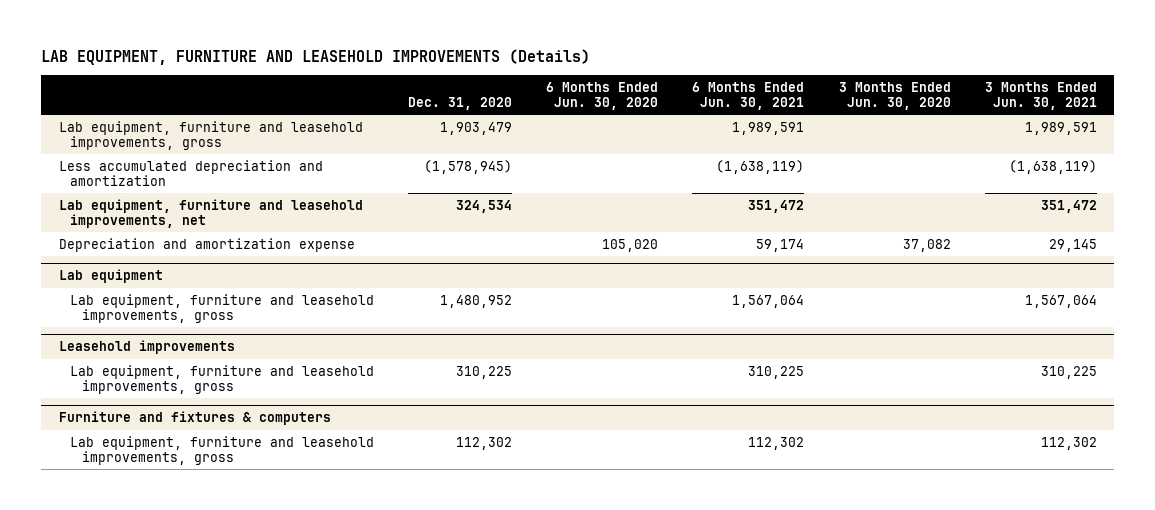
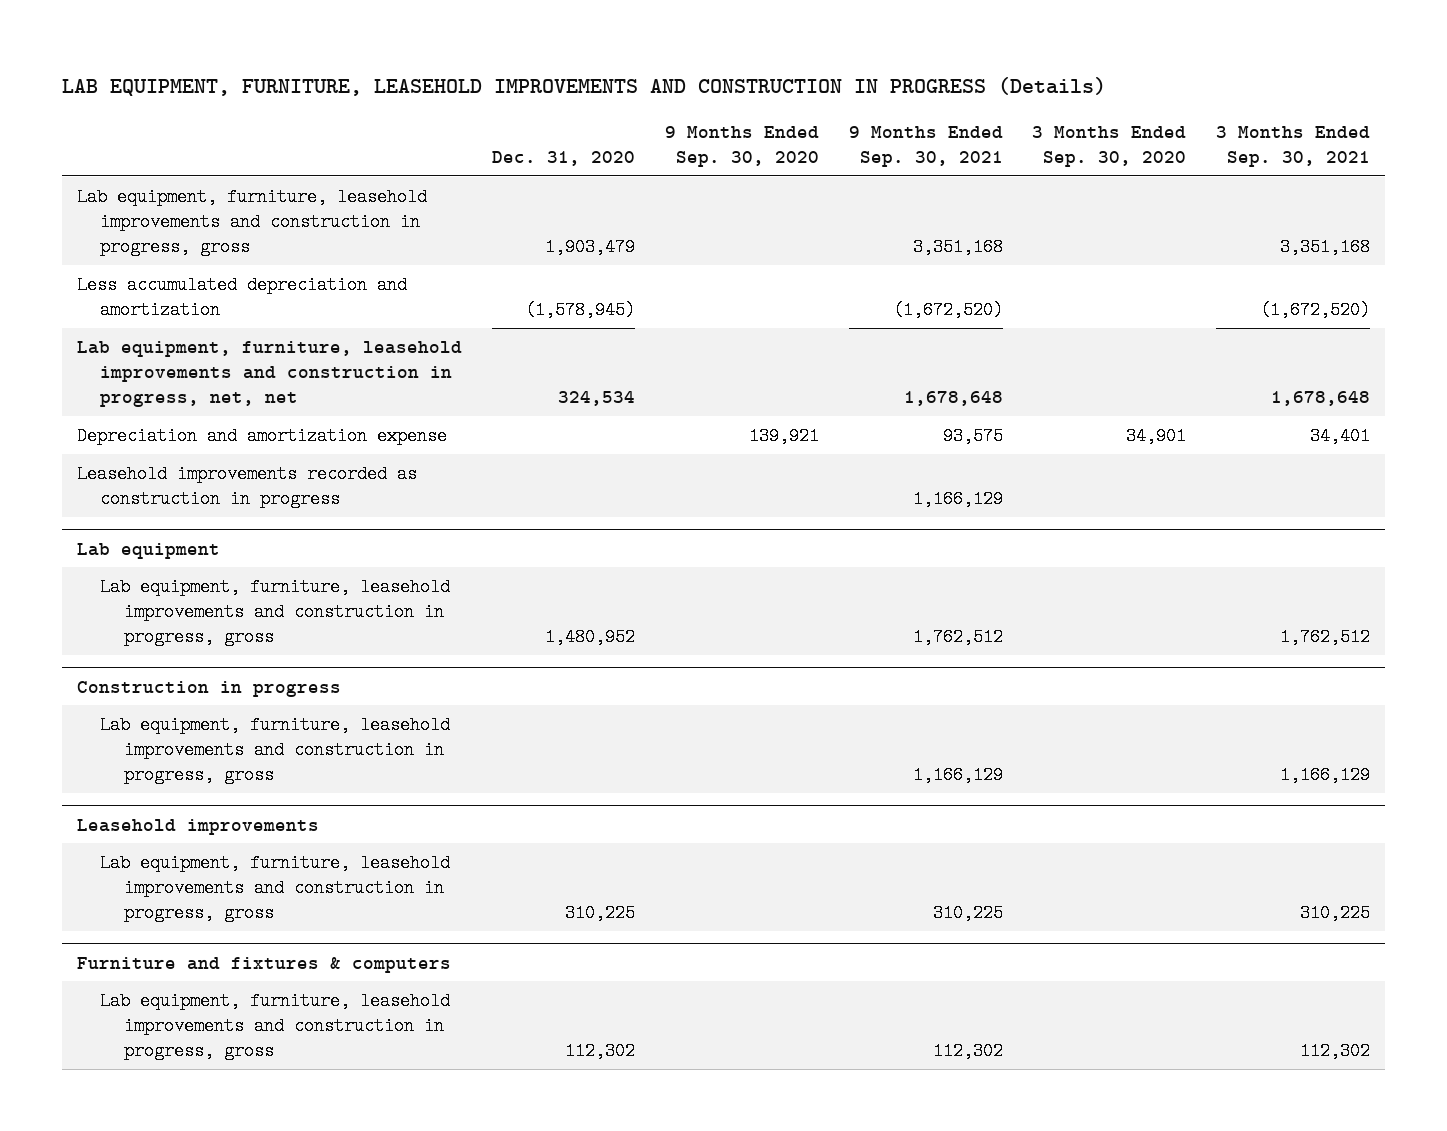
[41,48,591,65] LAB EQUIPMENT, FURNITURE AND LEASEHOLD IMPROVEMENTS (Details) -> [61,76,1106,96] LAB EQUIPMENT, FURNITURE, LEASEHOLD IMPROVEMENTS AND CONSTRUCTION IN PROGRESS (Details)
[546,81,659,110] 6 Months Ended Jun. 30, 2020 -> none
[692,81,805,110] 6 Months Ended Jun. 30, 2021 -> none
[838,81,951,110] 3 Months Ended Jun. 30, 2020 -> none
[984,81,1097,110] 3 Months Ended Jun. 30, 2021 -> none
none -> [664,125,819,167] 9 Months Ended Sep. 30, 2020
none -> [848,125,1003,167] 9 Months Ended Sep. 30, 2021
none -> [1032,125,1187,167] 3 Months Ended Sep. 30, 2020
none -> [1216,125,1371,167] 3 Months Ended Sep. 30, 2021
[58,120,363,151] Lab equipment, furniture and leasehold improvements, gross -> [76,188,427,256] Lab equipment, furniture, leasehold improvements and construction in progress, gross
[58,198,363,229] Lab equipment, furniture and leasehold improvements, net -> [76,341,462,407] Lab equipment, furniture, leasehold improvements and construction in progress, net, net
none -> [76,465,417,508] Leasehold improvements recorded as construction in progress
[70,293,375,324] Lab equipment, furniture and leasehold improvements, gross -> [100,578,451,646] Lab equipment, furniture, leasehold improvements and construction in progress, gross
none -> [76,680,341,697] Construction in progress
none -> [100,716,451,784] Lab equipment, furniture, leasehold improvements and construction in progress, gross
[70,364,375,395] Lab equipment, furniture and leasehold improvements, gross -> [100,854,451,922] Lab equipment, furniture, leasehold improvements and construction in progress, gross
[70,435,375,466] Lab equipment, furniture and leasehold improvements, gross -> [100,992,451,1060] Lab equipment, furniture, leasehold improvements and construction in progress, gross

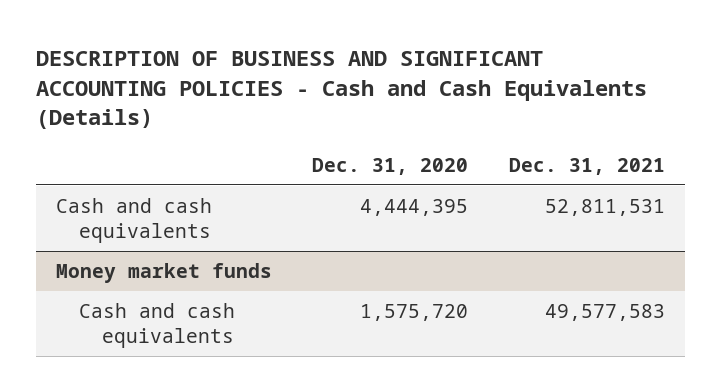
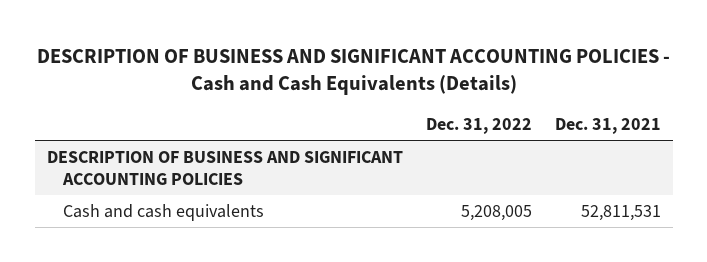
[312,157,469,175] Dec. 31, 2020 -> none
none -> [425,117,532,134] Dec. 31, 2022
none -> [46,151,403,185] DESCRIPTION OF BUSINESS AND SIGNIFICANT ACCOUNTING POLICIES
[55,262,272,283] Money market funds -> none
[78,302,235,348] Cash and cash equivalents -> none

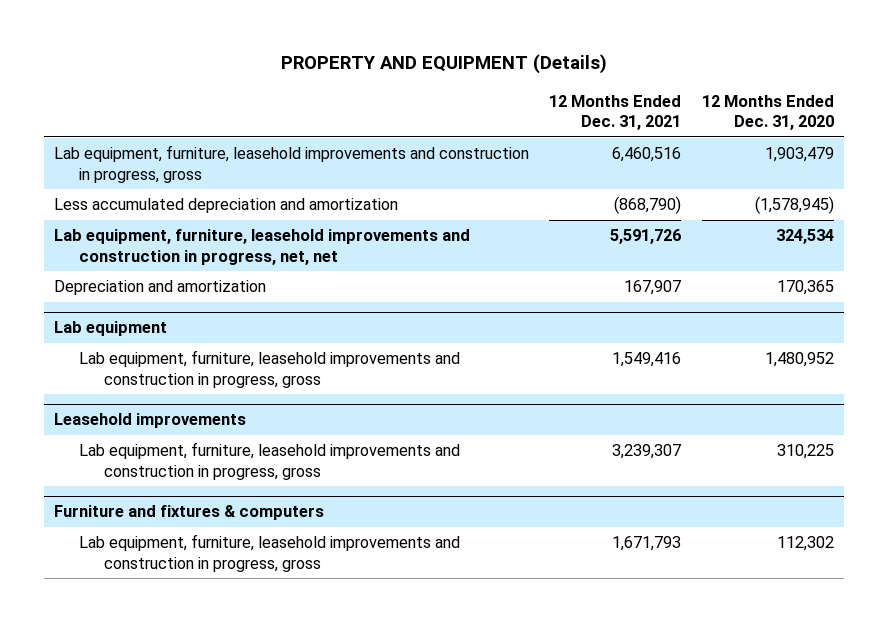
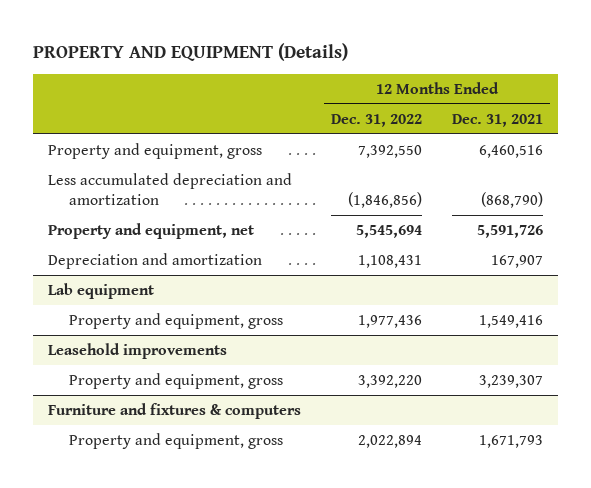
[701,94,834,131] 12 Months Ended Dec. 31, 2020 -> none
none -> [331,113,423,127] Dec. 31, 2022
[54,145,530,183] Lab equipment, furniture, leasehold improvements and construction in progress, gross -> [48,142,263,159] Property and equipment, gross
[54,229,471,265] Lab equipment, furniture, leasehold improvements and construction in progress, net, net -> [48,222,255,239] Property and equipment, net
[79,350,461,388] Lab equipment, furniture, leasehold improvements and construction in progress, gross -> [68,312,283,329] Property and equipment, gross
[79,442,461,480] Lab equipment, furniture, leasehold improvements and construction in progress, gross -> [68,372,283,389] Property and equipment, gross
[79,534,461,572] Lab equipment, furniture, leasehold improvements and construction in progress, gross -> [68,432,283,449] Property and equipment, gross

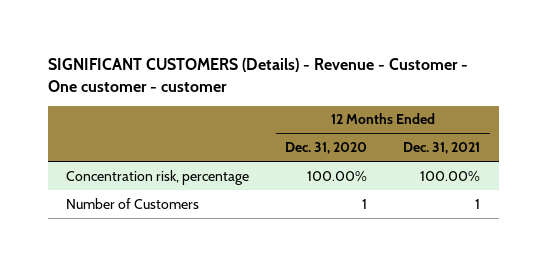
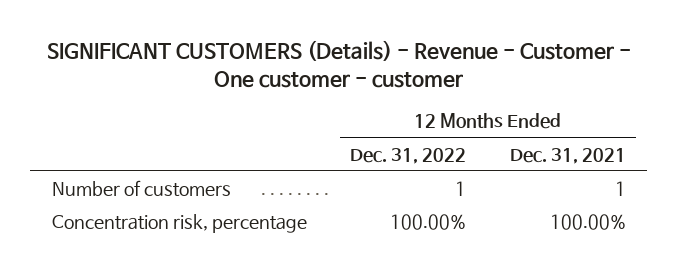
[285,142,368,155] Dec. 31, 2020 -> none
none -> [350,147,467,164] Dec. 31, 2022
none -> [52,180,232,198] Number of customers
[66,197,200,209] Number of Customers -> none

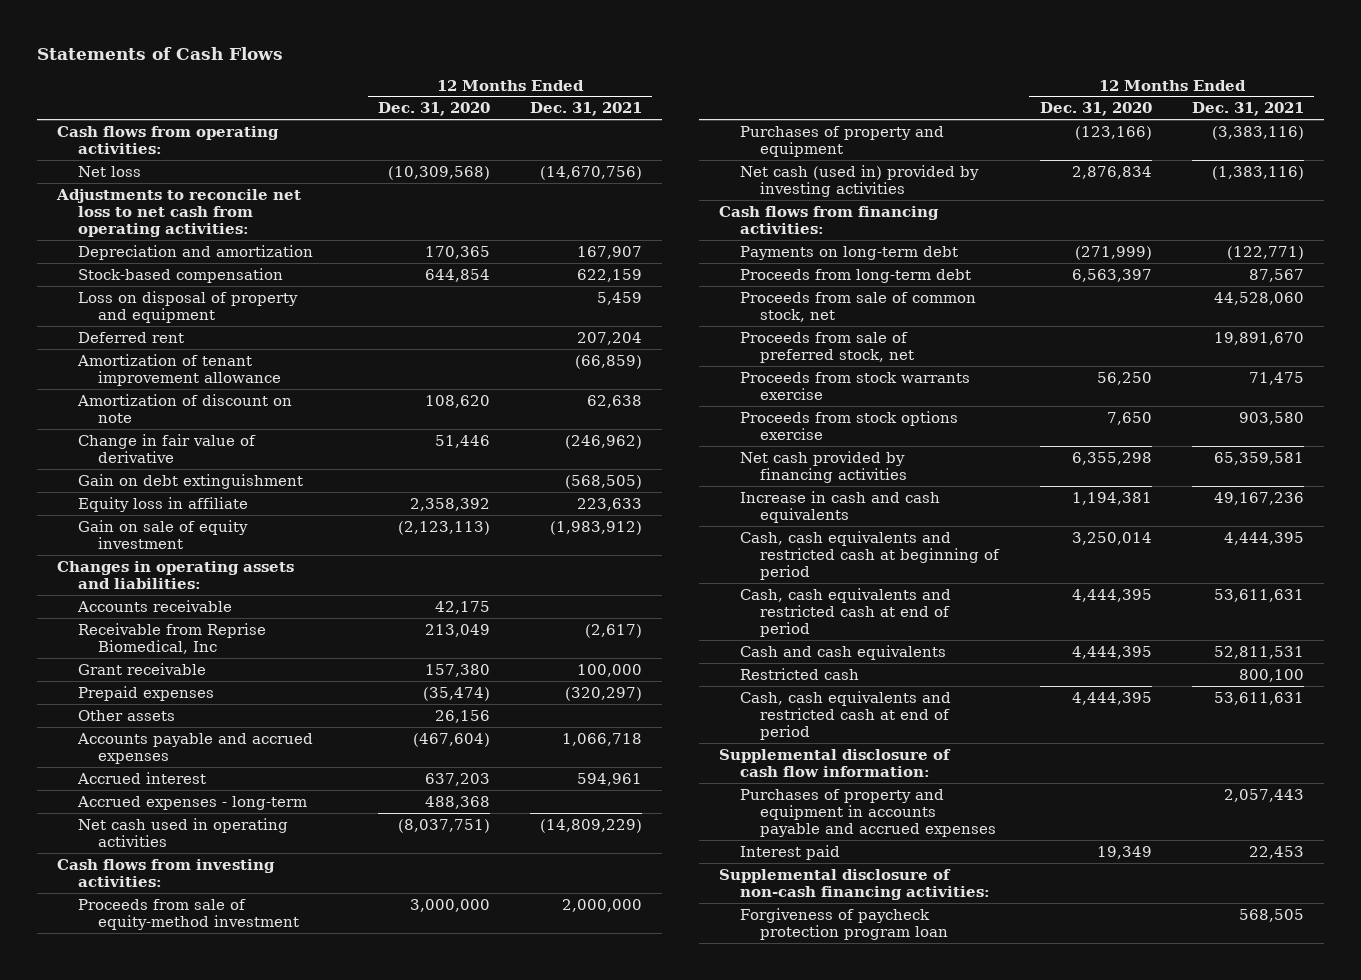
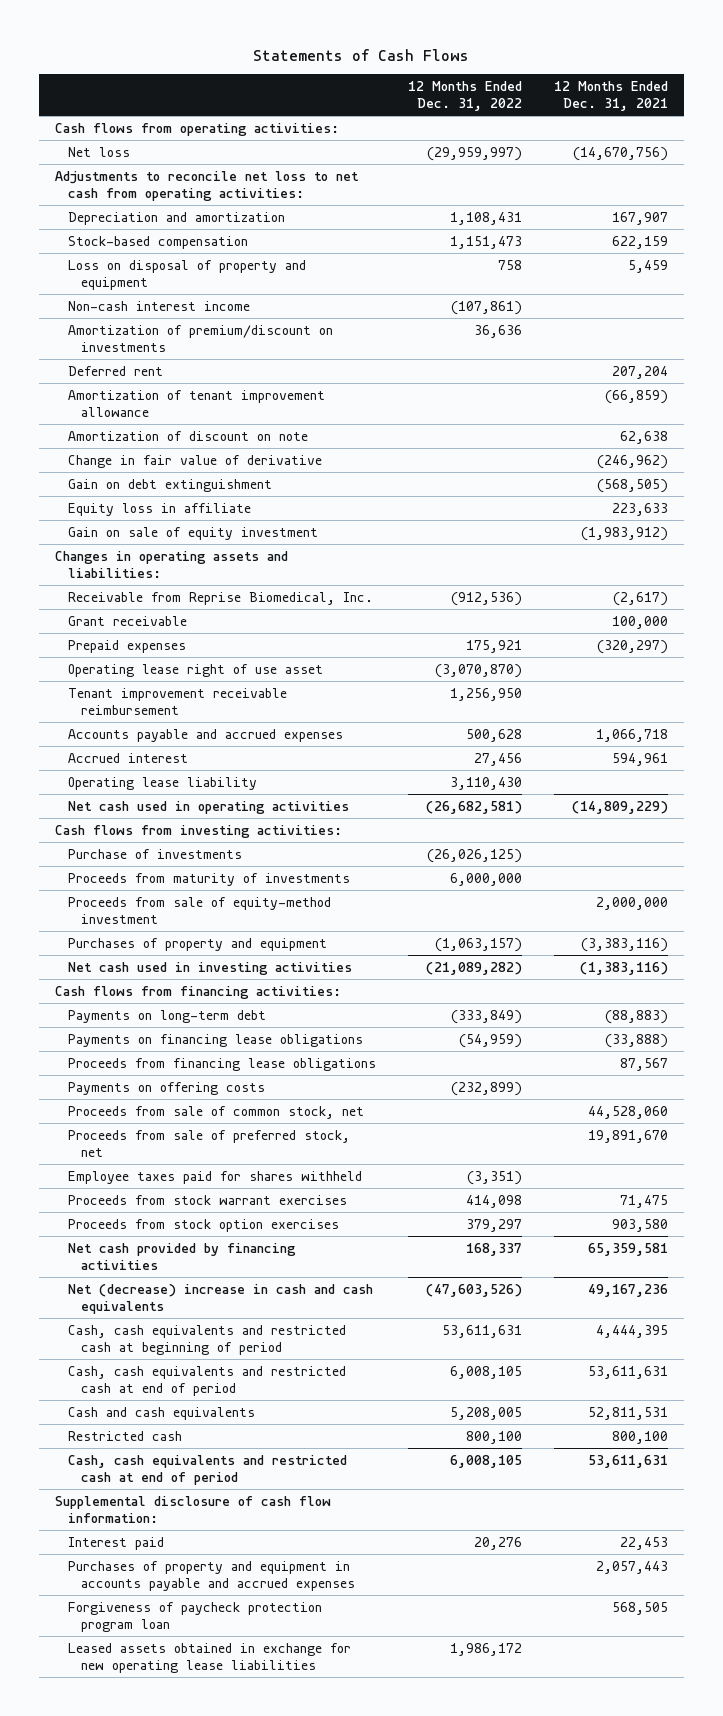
[377,102,490,117] Dec. 31, 2020 -> none
none -> [407,81,522,112] 12 Months Ended Dec. 31, 2022
none -> [67,300,250,311] Non-cash interest income
none -> [67,324,333,352] Amortization of premium/discount on investments
[76,599,232,612] Accounts receivable -> none
[77,622,266,654] Receivable from Reprise Biomedical, Inc -> [67,591,373,605] Receivable from Reprise Biomedical, Inc.
[77,709,175,721] Other assets -> none
none -> [67,663,323,677] Operating lease right of use asset
none -> [67,687,287,715] Tenant improvement receivable reimbursement
[76,795,307,810] Accrued expenses - long-term -> none
none -> [67,776,257,790] Operating lease liability
none -> [67,848,242,859] Purchase of investments
none -> [67,872,350,886] Proceeds from maturity of investments
[739,164,979,197] Net cash (used in) provided by investing activities -> [67,961,352,975] Net cash used in investing activities
[1226,245,1304,260] (122,771) -> [604,1009,668,1024] (88,883)
none -> [67,1033,363,1047] Payments on financing lease obligations
[739,268,971,283] Proceeds from long-term debt -> [67,1057,376,1071] Proceeds from financing lease obligations
none -> [67,1081,265,1095] Payments on offering costs
none -> [67,1170,362,1184] Employee taxes paid for shares withheld
[739,371,970,400] Proceeds from stock warrants exercise -> [67,1194,347,1205] Proceeds from stock warrant exercises
[739,410,958,440] Proceeds from stock options exercise -> [67,1218,339,1232] Proceeds from stock option exercises
[739,490,940,523] Increase in cash and cash equivalents -> [67,1283,373,1314] Net (decrease) increase in cash and cash equivalents
[719,868,990,900] Supplemental disclosure of non-cash financing activities: -> none
[739,788,997,837] Purchases of property and equipment in accounts payable and accrued expenses -> [67,1560,355,1591] Purchases of property and equipment in accounts payable and accrued expenses
none -> [67,1642,351,1673] Leased assets obtained in exchange for new operating lease liabilities

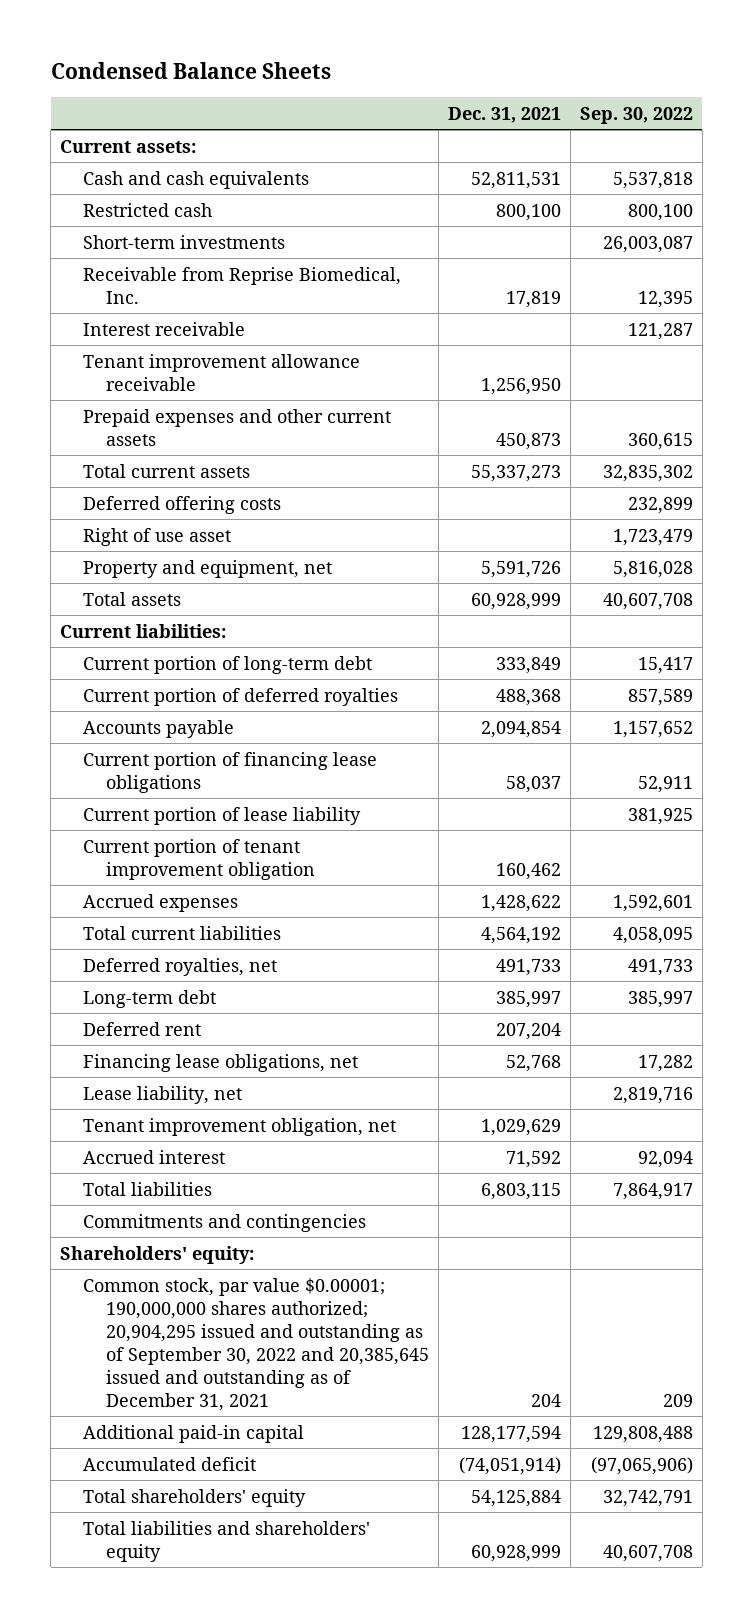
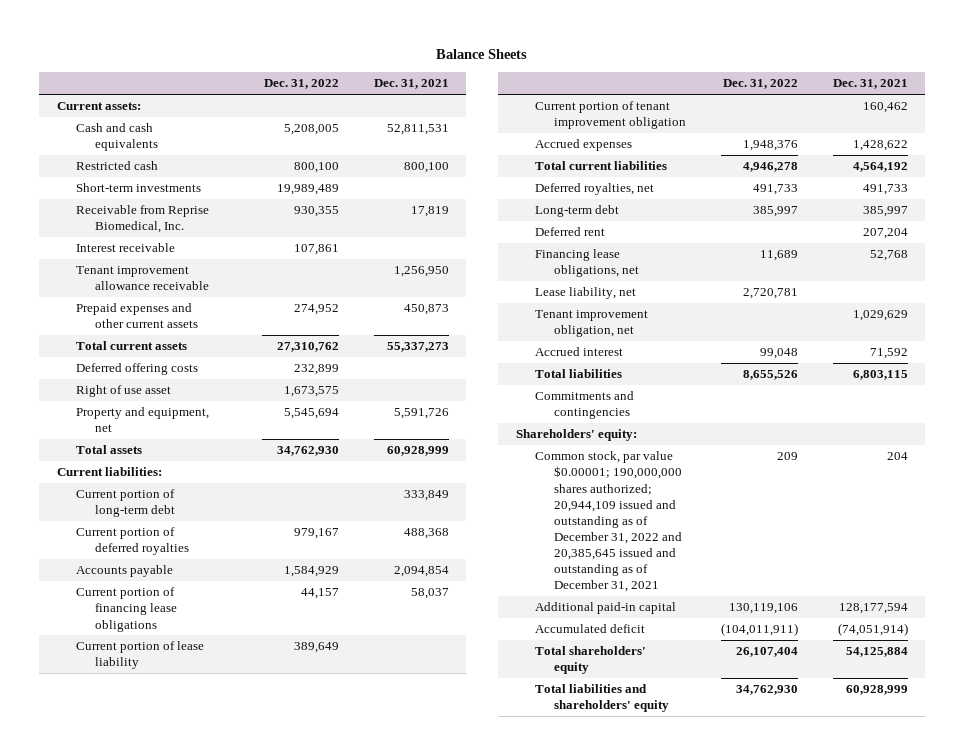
[50,61,331,79] Condensed Balance Sheets -> [436,49,528,60] Balance Sheets
[579,106,693,124] Sep. 30, 2022 -> none
none -> [264,79,340,90] Dec. 31, 2022
[82,1277,429,1411] Common stock, par value $0.00001; 190,000,000 shares authorized; 20,904,295 issued and outstanding as of September 30, 2022 and 20,385,645 issued and outstanding as of December 31, 2021 -> [535,451,683,593] Common stock, par value $0.00001; 190,000,000 shares authorized; 20,944,109 issued and outstanding as of December 31, 2022 and 20,385,645 issued and outstanding as of December 31, 2021

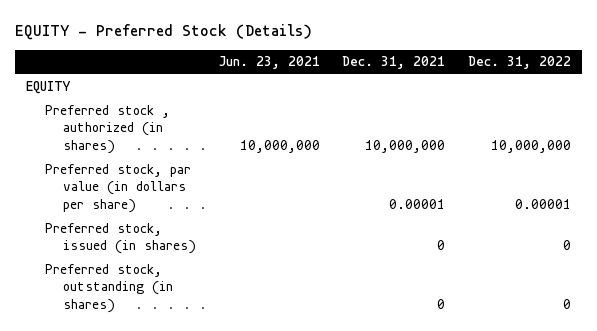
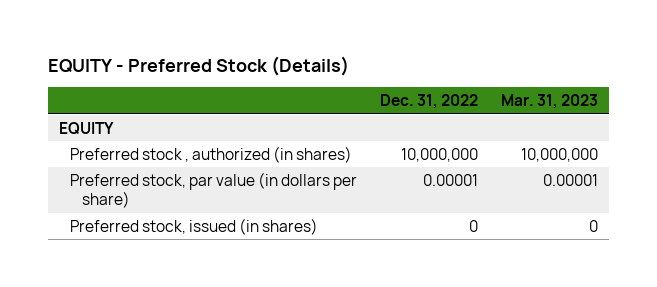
[218,56,320,70] Jun. 23, 2021 -> none
[342,56,446,70] Dec. 31, 2021 -> none
none -> [500,94,598,110] Mar. 31, 2023
[44,263,173,313] Preferred stock, outstanding (in shares) -> none

